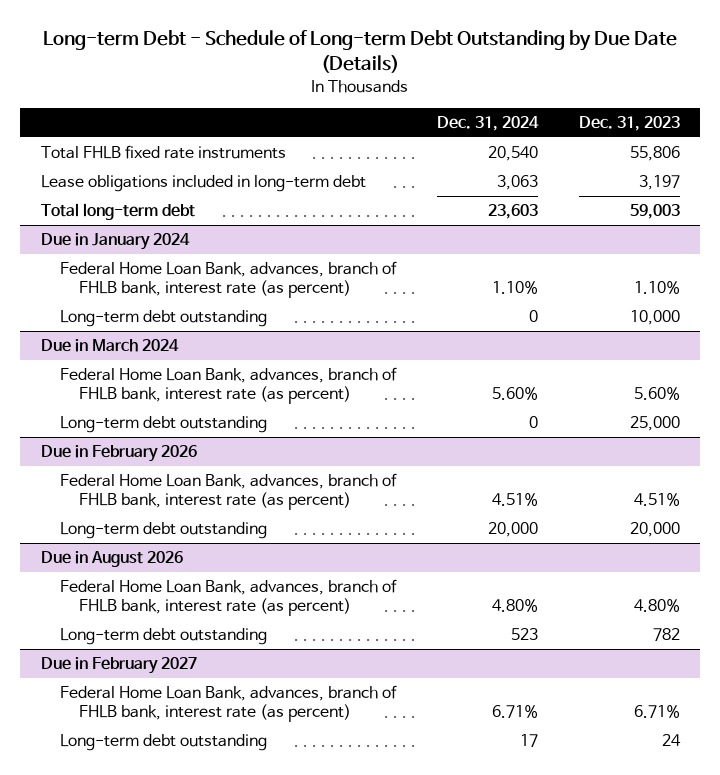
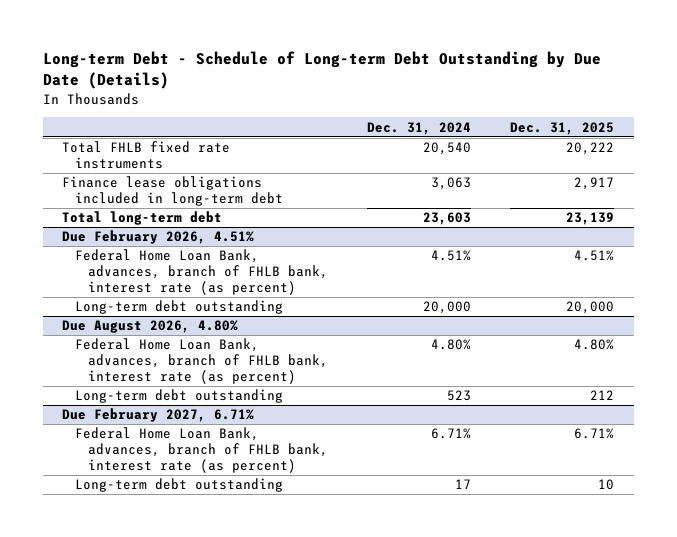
[578,116,680,132] Dec. 31, 2023 -> none
none -> [510,121,615,135] Dec. 31, 2025
[40,175,366,193] Lease obligations included in long-term debt -> [62,176,284,207] Finance lease obligations included in long-term debt
[40,233,190,251] Due in January 2024 -> none
[59,261,397,299] Federal Home Loan Bank, advances, branch of FHLB bank, interest rate (as percent) -> none
[59,310,267,328] Long-term debt outstanding -> none
[40,339,179,353] Due in March 2024 -> none
[59,367,397,405] Federal Home Loan Bank, advances, branch of FHLB bank, interest rate (as percent) -> none
[59,416,267,434] Long-term debt outstanding -> none
[40,445,197,463] Due in February 2026 -> [62,230,255,245] Due February 2026, 4.51%
[40,551,183,568] Due in August 2026 -> [62,320,239,334] Due August 2026, 4.80%
[40,657,197,675] Due in February 2027 -> [62,408,255,423] Due February 2027, 6.71%

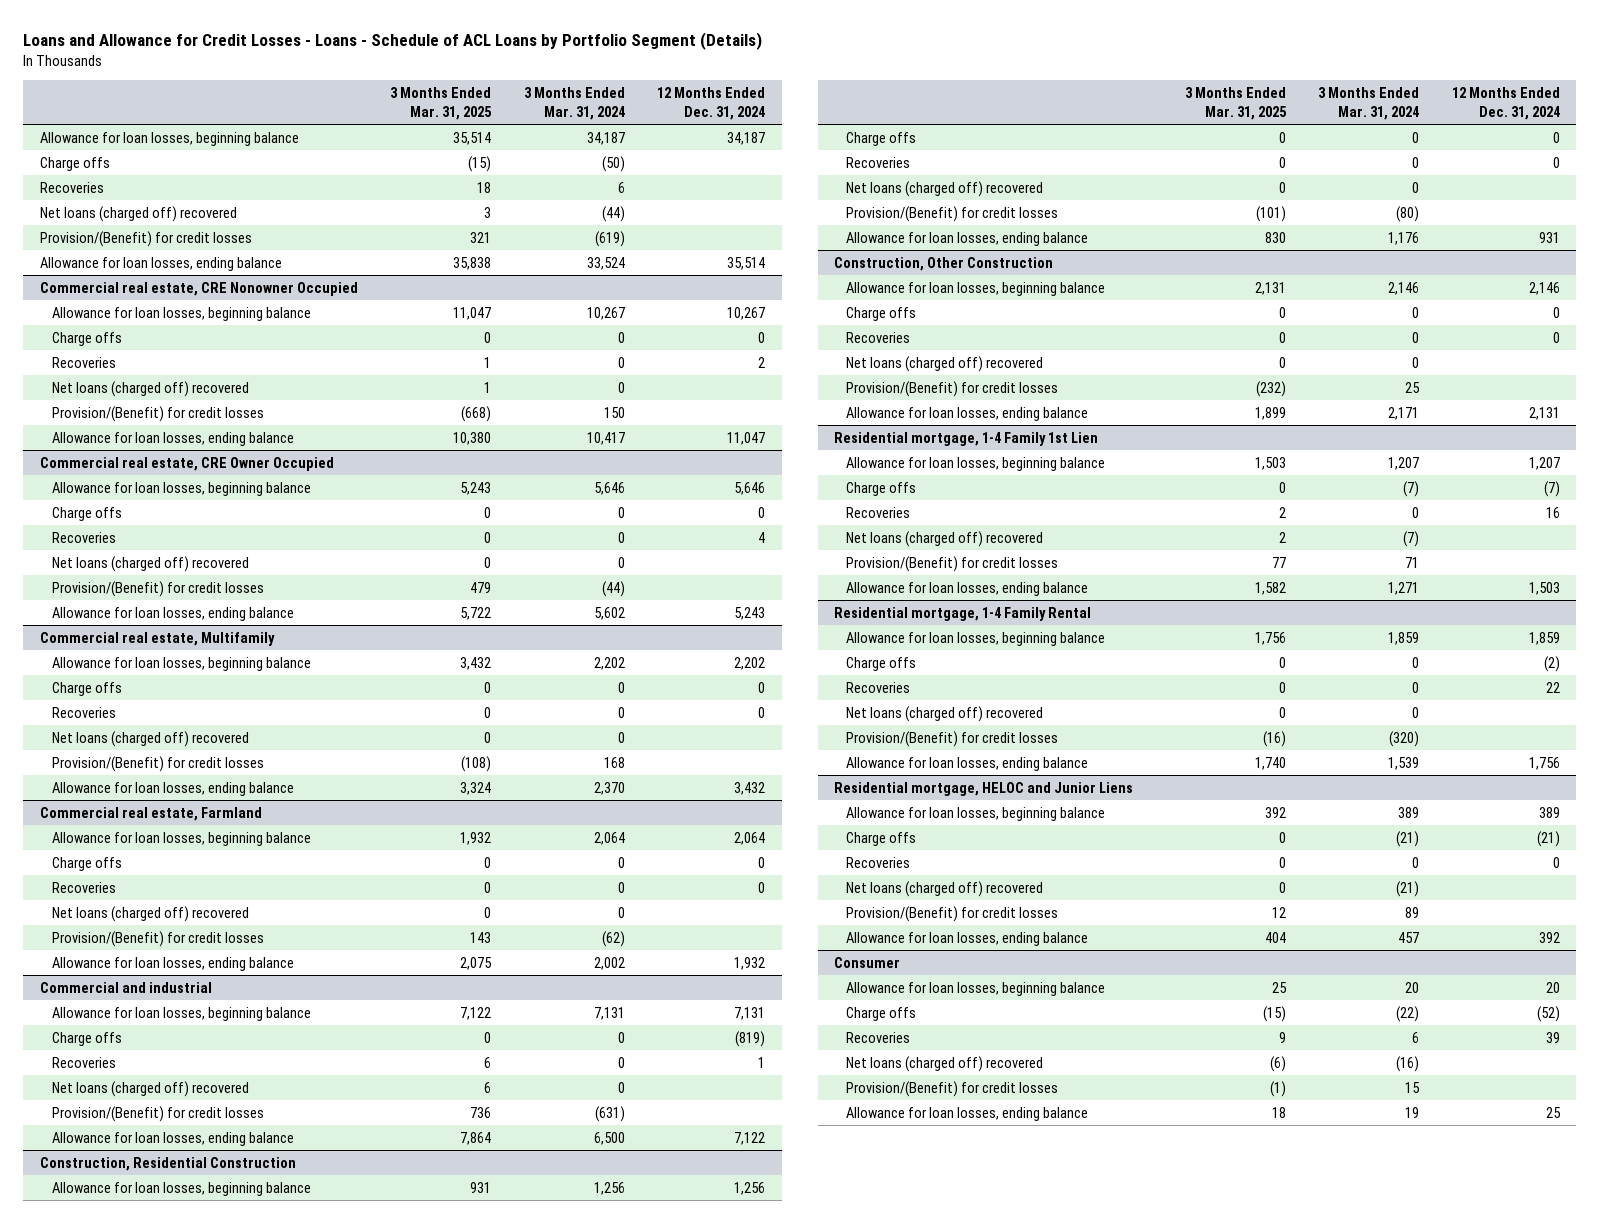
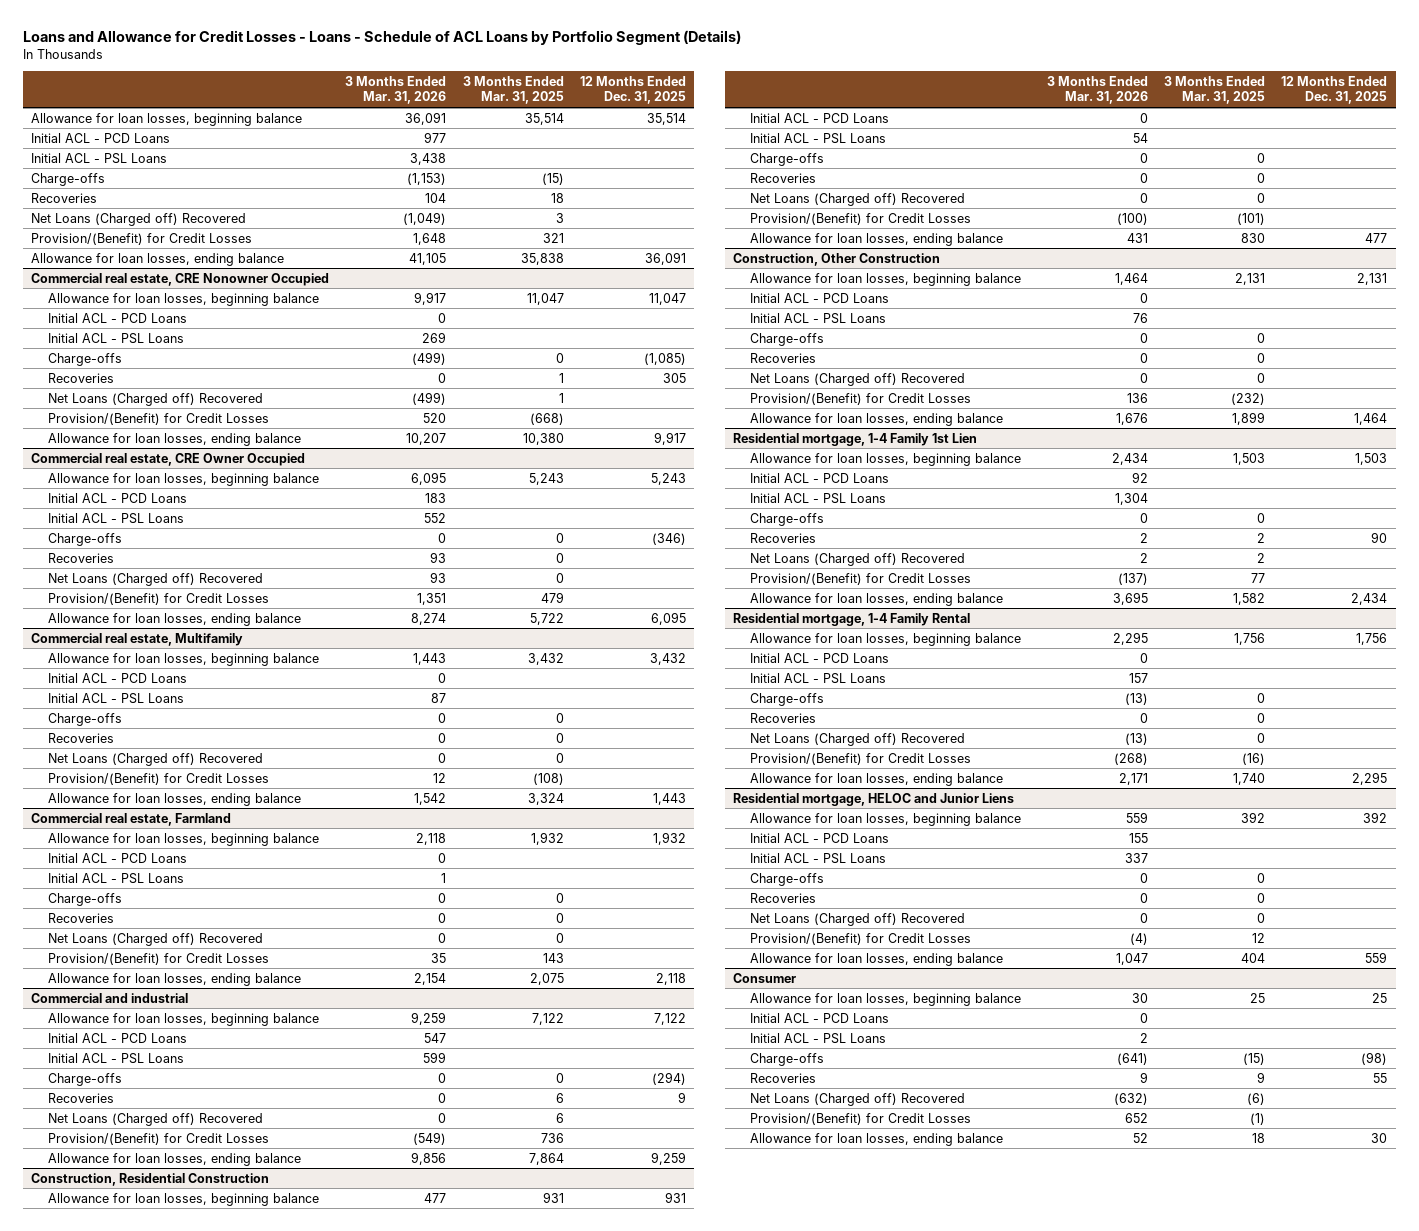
[523,87,625,120] 3 Months Ended Mar. 31, 2024 -> none
[657,87,766,120] 12 Months Ended Dec. 31, 2024 -> none
none -> [345,76,447,105] 3 Months Ended Mar. 31, 2026
none -> [579,76,686,105] 12 Months Ended Dec. 31, 2025
none -> [31,132,171,143] Initial ACL - PCD Loans
none -> [31,152,168,164] Initial ACL - PSL Loans
[39,156,110,171] Charge offs -> [31,172,106,186] Charge-offs
[39,205,237,222] Net loans (charged off) recovered -> [31,212,247,226] Net Loans (Charged off) Recovered
[39,230,252,247] Provision/(Benefit) for credit losses -> [31,232,253,245] Provision/(Benefit) for Credit Losses
none -> [48,312,188,323] Initial ACL - PCD Loans
none -> [48,332,185,344] Initial ACL - PSL Loans
[51,331,122,346] Charge offs -> [48,352,123,366] Charge-offs
[51,380,249,397] Net loans (charged off) recovered -> [48,392,264,406] Net Loans (Charged off) Recovered
[51,405,264,422] Provision/(Benefit) for credit losses -> [48,412,270,425] Provision/(Benefit) for Credit Losses
none -> [48,492,188,503] Initial ACL - PCD Loans
none -> [48,512,185,524] Initial ACL - PSL Loans
[51,506,122,521] Charge offs -> [48,532,123,546] Charge-offs
[51,555,249,572] Net loans (charged off) recovered -> [48,572,264,586] Net Loans (Charged off) Recovered
[51,580,264,597] Provision/(Benefit) for credit losses -> [48,592,270,605] Provision/(Benefit) for Credit Losses
none -> [48,672,188,683] Initial ACL - PCD Loans
none -> [48,692,185,704] Initial ACL - PSL Loans
[51,681,122,696] Charge offs -> [48,712,123,726] Charge-offs
[51,730,249,747] Net loans (charged off) recovered -> [48,752,264,766] Net Loans (Charged off) Recovered
[51,755,264,772] Provision/(Benefit) for credit losses -> [48,772,270,785] Provision/(Benefit) for Credit Losses
none -> [48,852,188,863] Initial ACL - PCD Loans
none -> [48,872,185,884] Initial ACL - PSL Loans
[51,856,122,871] Charge offs -> [48,892,123,906] Charge-offs
[51,905,249,922] Net loans (charged off) recovered -> [48,932,264,946] Net Loans (Charged off) Recovered
[51,930,264,947] Provision/(Benefit) for credit losses -> [48,952,270,965] Provision/(Benefit) for Credit Losses
none -> [48,1032,188,1043] Initial ACL - PCD Loans
none -> [48,1052,185,1064] Initial ACL - PSL Loans
[51,1031,122,1046] Charge offs -> [48,1072,123,1086] Charge-offs
[51,1080,249,1097] Net loans (charged off) recovered -> [48,1112,264,1126] Net Loans (Charged off) Recovered
[51,1105,264,1122] Provision/(Benefit) for credit losses -> [48,1132,270,1145] Provision/(Benefit) for Credit Losses
none -> [750,112,890,123] Initial ACL - PCD Loans
none -> [750,132,887,144] Initial ACL - PSL Loans
[846,131,917,146] Charge offs -> [750,152,825,166] Charge-offs
[846,180,1044,197] Net loans (charged off) recovered -> [750,192,966,206] Net Loans (Charged off) Recovered
[846,205,1059,222] Provision/(Benefit) for credit losses -> [750,212,972,225] Provision/(Benefit) for Credit Losses
none -> [750,292,890,303] Initial ACL - PCD Loans
none -> [750,312,887,324] Initial ACL - PSL Loans
[846,306,917,321] Charge offs -> [750,332,825,346] Charge-offs
[846,355,1044,372] Net loans (charged off) recovered -> [750,372,966,386] Net Loans (Charged off) Recovered
[846,380,1059,397] Provision/(Benefit) for credit losses -> [750,392,972,405] Provision/(Benefit) for Credit Losses
none -> [750,472,890,483] Initial ACL - PCD Loans
none -> [750,492,887,504] Initial ACL - PSL Loans
[846,481,917,496] Charge offs -> [750,512,825,526] Charge-offs
[846,530,1044,547] Net loans (charged off) recovered -> [750,552,966,566] Net Loans (Charged off) Recovered
[846,555,1059,572] Provision/(Benefit) for credit losses -> [750,572,972,585] Provision/(Benefit) for Credit Losses
none -> [750,652,890,663] Initial ACL - PCD Loans
none -> [750,672,887,684] Initial ACL - PSL Loans
[846,656,917,671] Charge offs -> [750,692,825,706] Charge-offs
[846,705,1044,722] Net loans (charged off) recovered -> [750,732,966,746] Net Loans (Charged off) Recovered
[846,730,1059,747] Provision/(Benefit) for credit losses -> [750,752,972,765] Provision/(Benefit) for Credit Losses
none -> [750,832,890,843] Initial ACL - PCD Loans
none -> [750,852,887,864] Initial ACL - PSL Loans
[846,831,917,846] Charge offs -> [750,872,825,886] Charge-offs
[846,880,1044,897] Net loans (charged off) recovered -> [750,912,966,926] Net Loans (Charged off) Recovered
[846,905,1059,922] Provision/(Benefit) for credit losses -> [750,932,972,945] Provision/(Benefit) for Credit Losses
none -> [750,1012,890,1023] Initial ACL - PCD Loans
none -> [750,1032,887,1044] Initial ACL - PSL Loans
[846,1006,917,1021] Charge offs -> [750,1052,825,1066] Charge-offs
[846,1055,1044,1072] Net loans (charged off) recovered -> [750,1092,966,1106] Net Loans (Charged off) Recovered
[846,1080,1059,1097] Provision/(Benefit) for credit losses -> [750,1112,972,1125] Provision/(Benefit) for Credit Losses

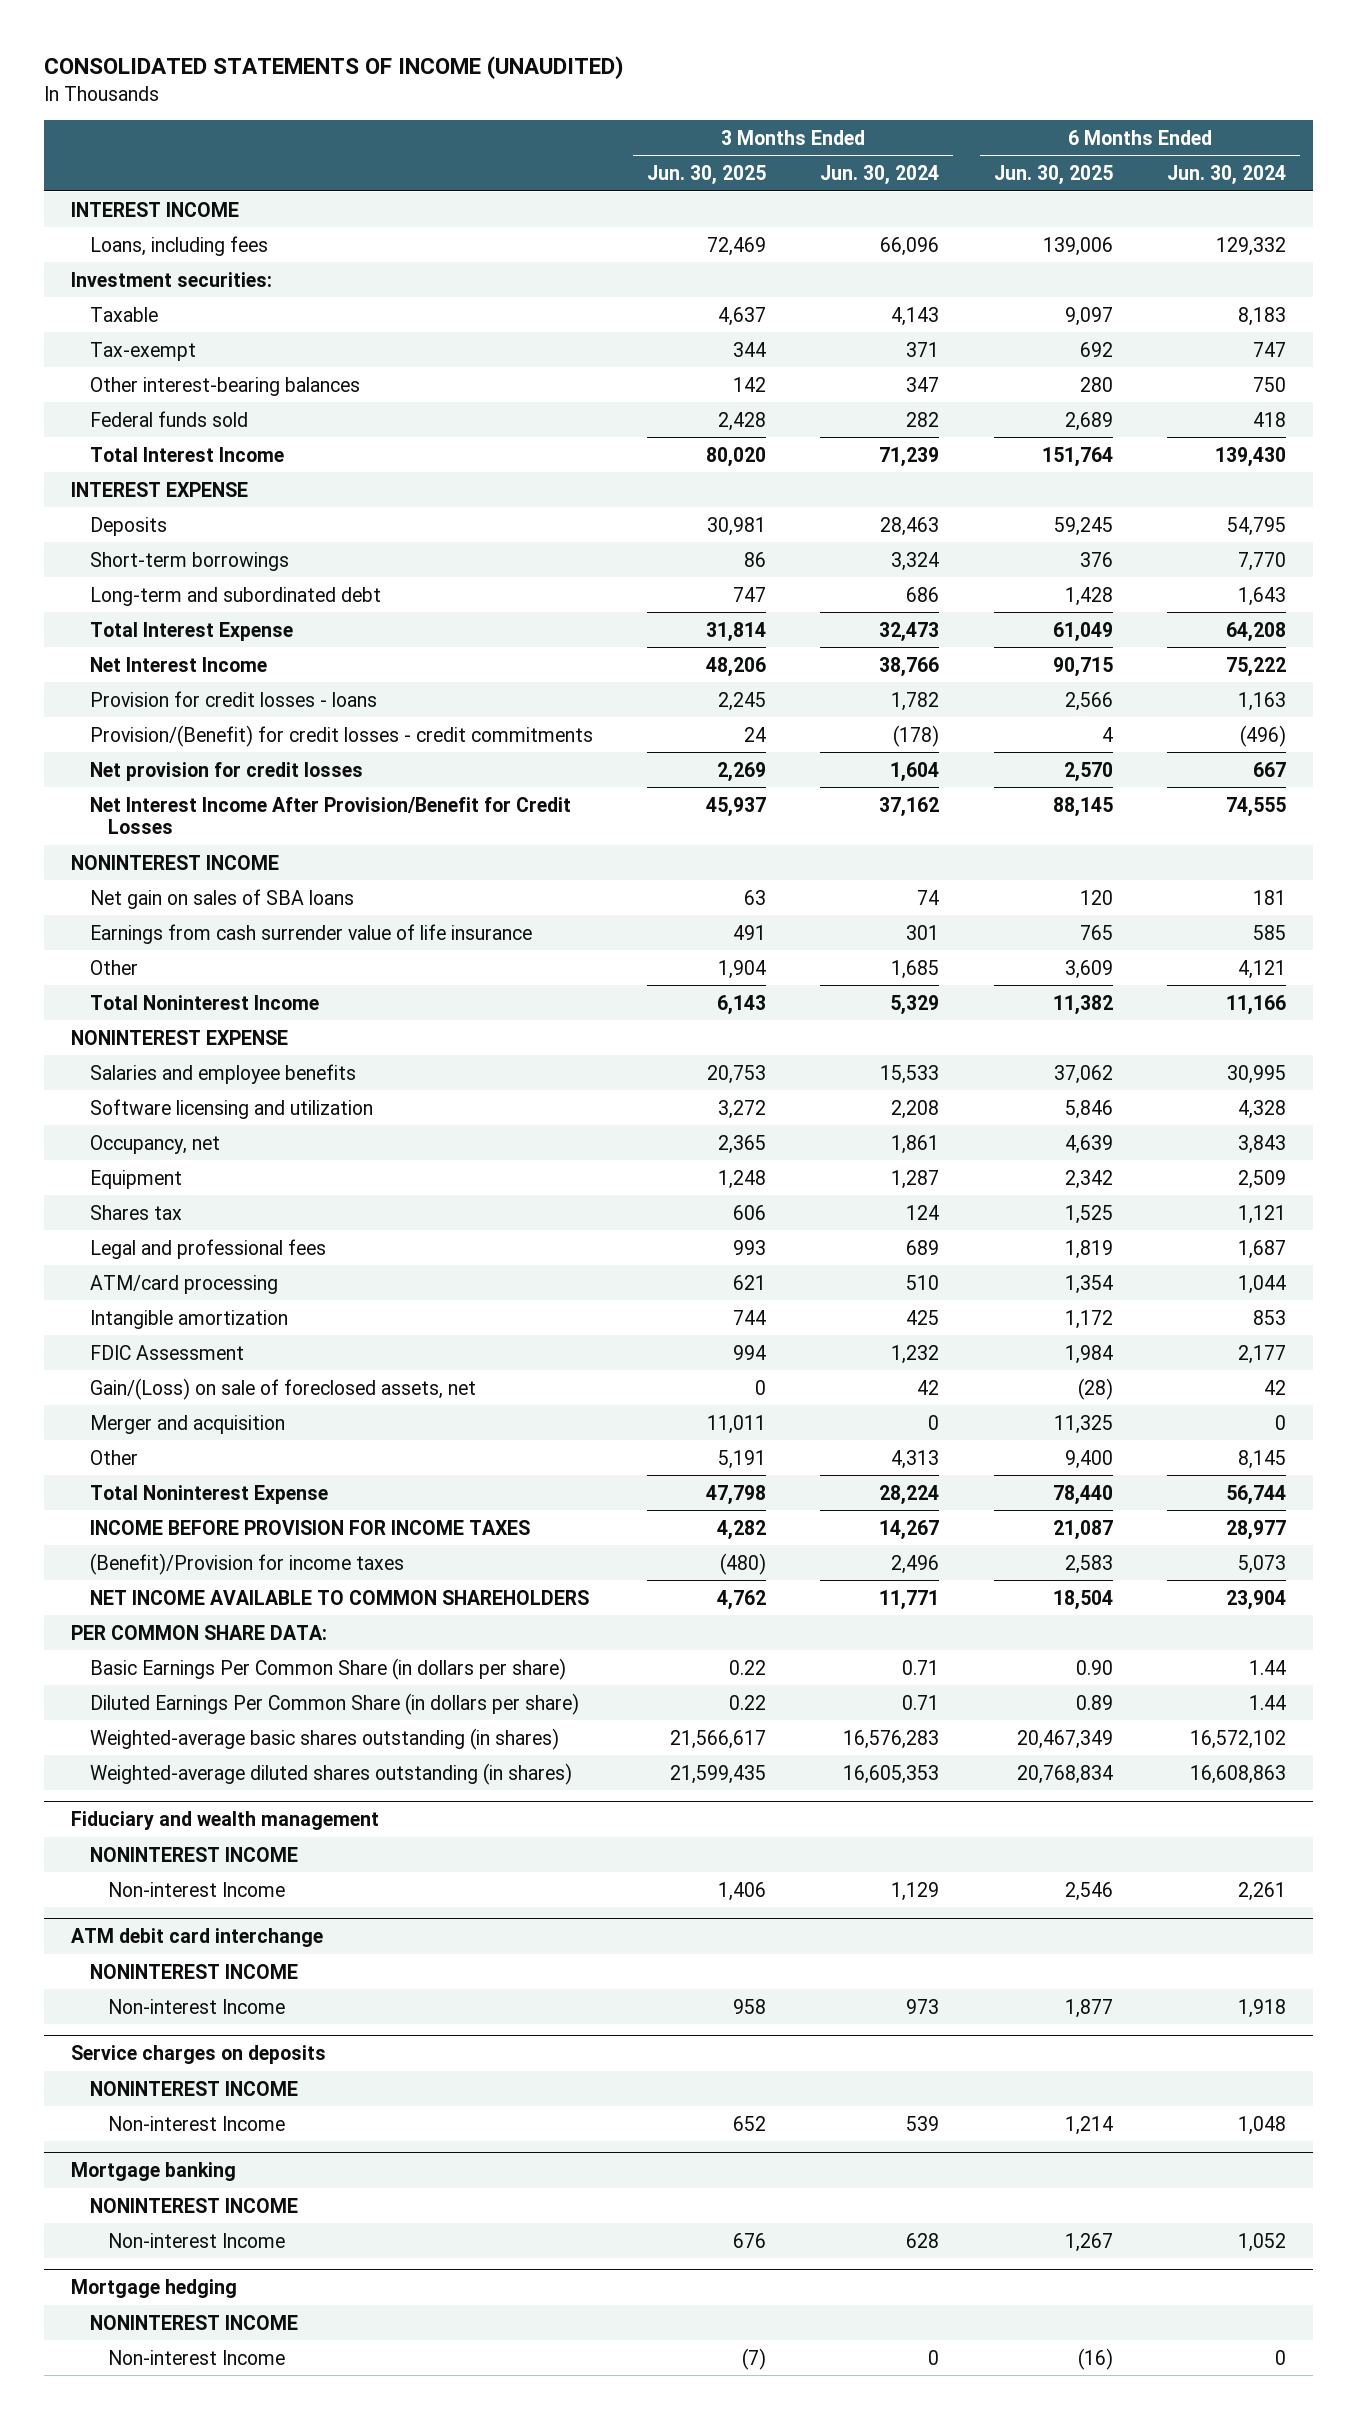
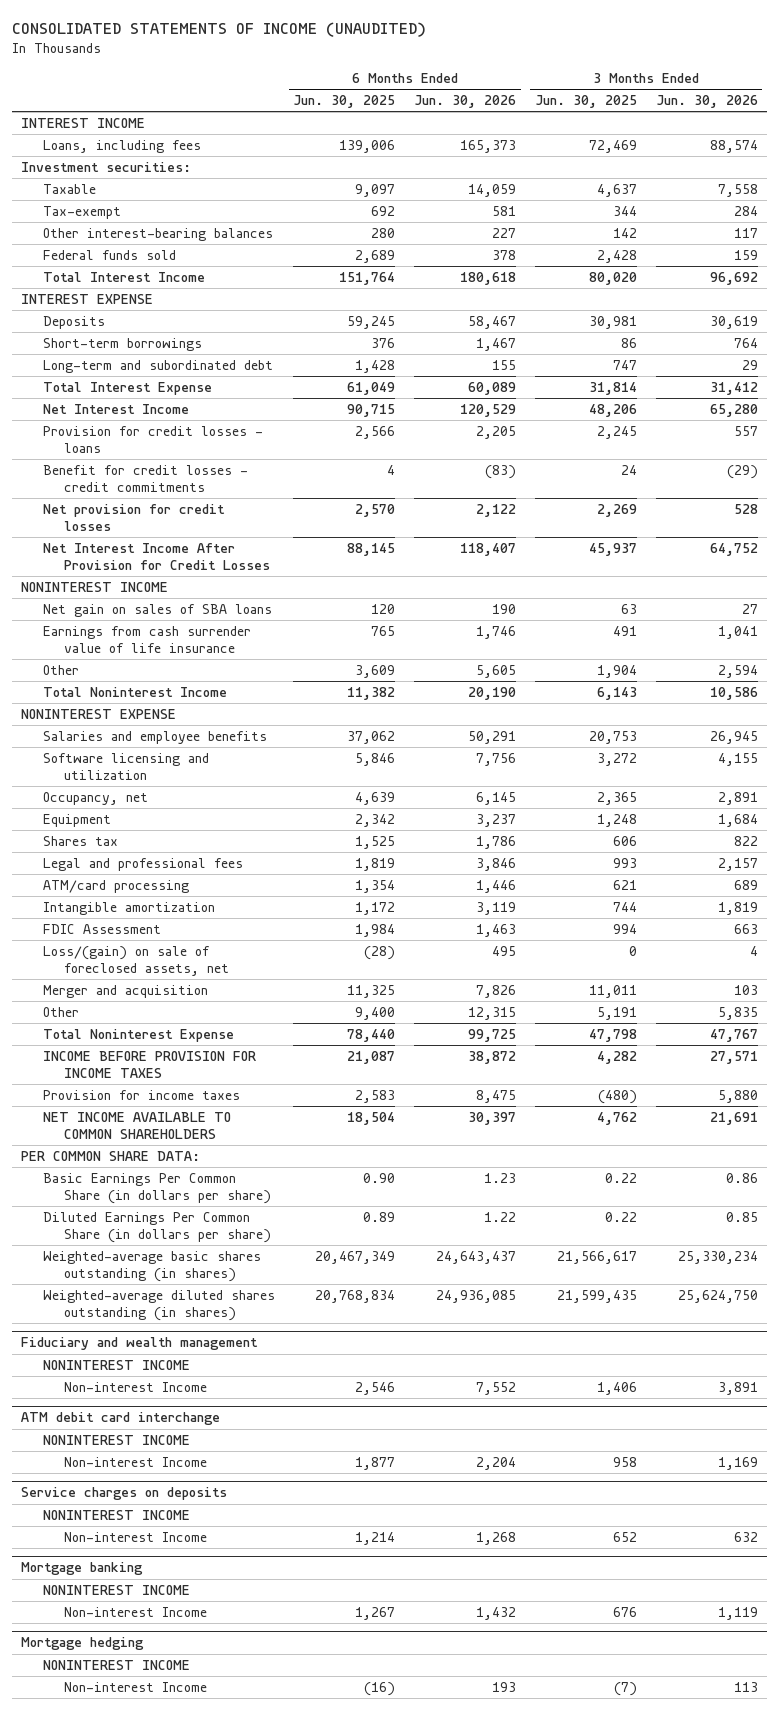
[820,165,940,186] Jun. 30, 2024 -> none
[1167,165,1287,186] Jun. 30, 2024 -> none
none -> [414,94,517,108] Jun. 30, 2026
none -> [655,94,758,108] Jun. 30, 2026
[89,724,593,747] Provision/(Benefit) for credit losses - credit commitments -> [42,464,248,492] Benefit for credit losses - credit commitments
[89,796,571,835] Net Interest Income After Provision/Benefit for Credit Losses -> [42,542,270,570] Net Interest Income After Provision for Credit Losses
[89,1377,476,1400] Gain/(Loss) on sale of foreclosed assets, net -> [42,945,229,976] Loss/(gain) on sale of foreclosed assets, net
[89,1552,404,1575] (Benefit)/Provision for income taxes -> [42,1089,240,1100] Provision for income taxes

